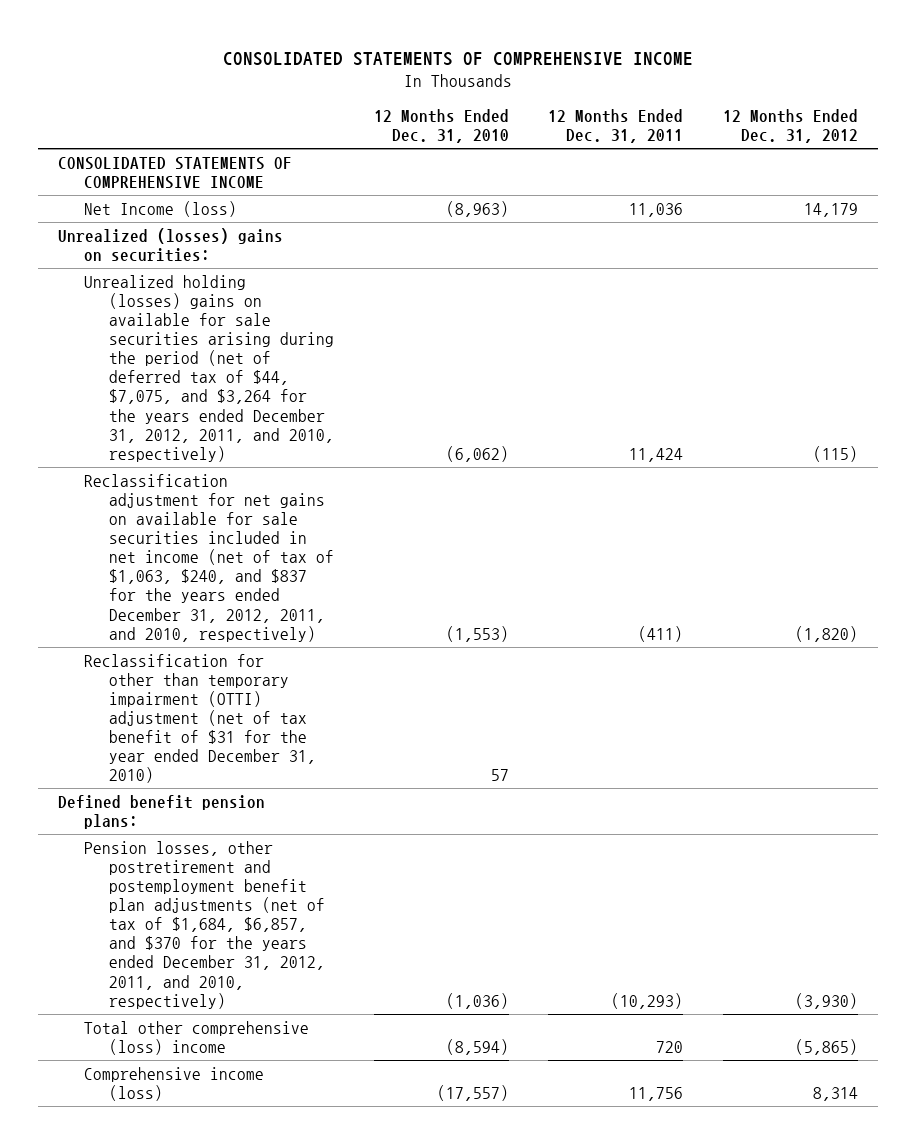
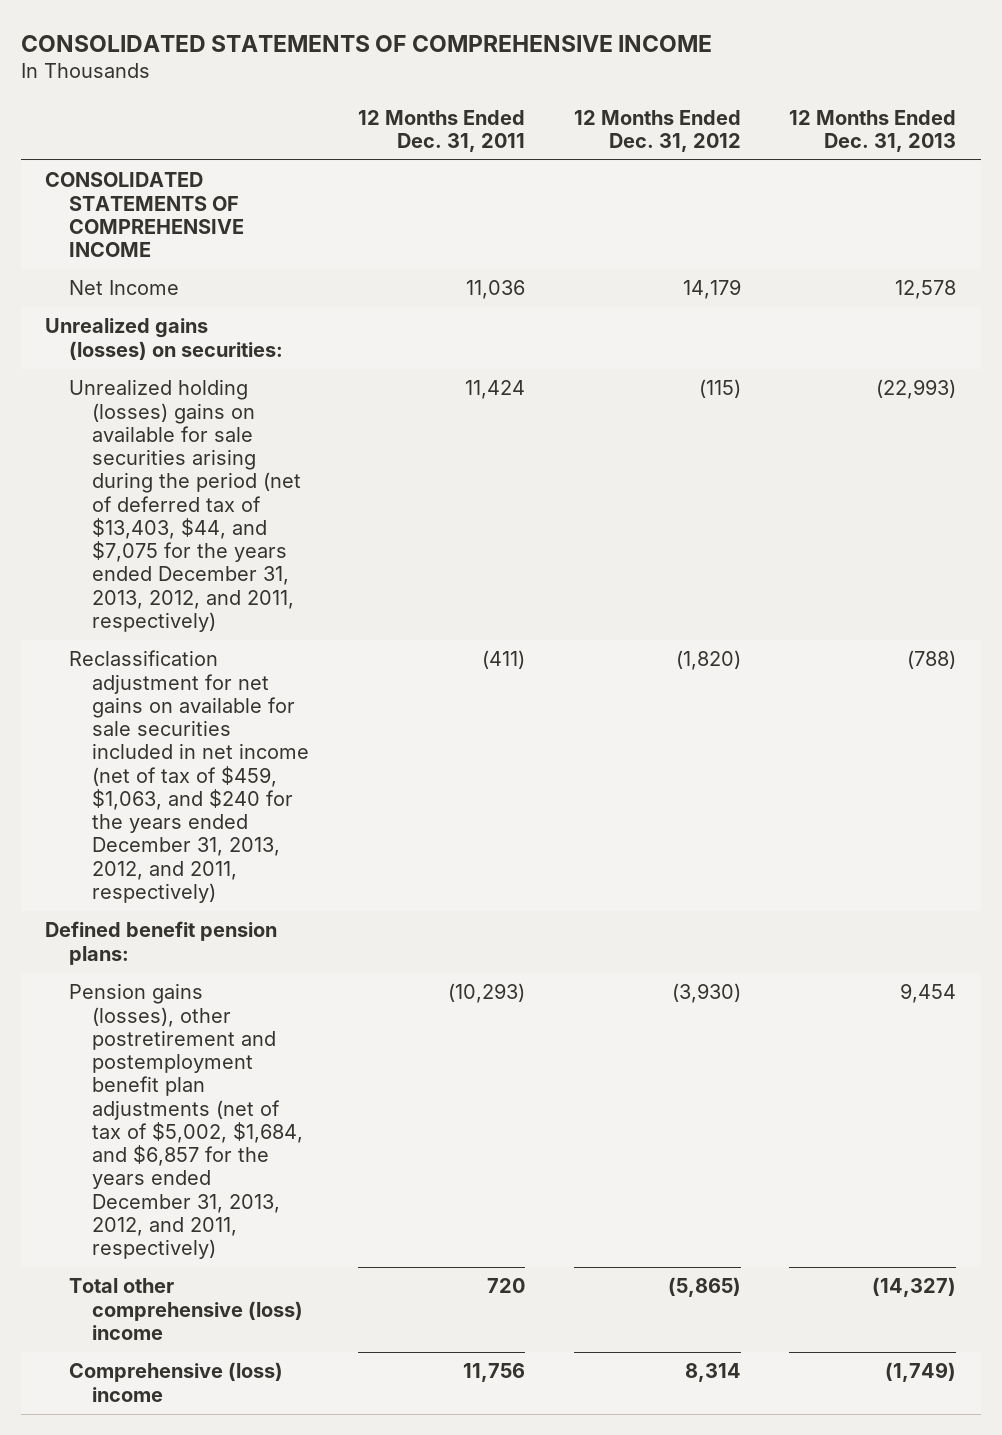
[373,109,509,144] 12 Months Ended Dec. 31, 2010 -> none
none -> [789,109,957,152] 12 Months Ended Dec. 31, 2013
[83,653,317,784] Reclassification for other than temporary impairment (OTTI) adjustment (net of tax benefit of $31 for the year ended December 31, 2010) -> none
[83,200,237,217] Net Income (loss) -> [68,280,179,296] Net Income
[58,227,284,262] Unrealized (losses) gains on securities: -> [45,318,283,360] Unrealized gains (losses) on securities:
[83,274,335,462] Unrealized holding (losses) gains on available for sale securities arising during the period (net of deferred tax of $44, $7,075, and $3,264 for the years ended December 31, 2012, 2011, and 2010, respectively) -> [68,379,302,632] Unrealized holding (losses) gains on available for sale securities arising during the period (net of deferred tax of $13,403, $44, and $7,075 for the years ended December 31, 2013, 2012, and 2011, respectively)
[83,473,335,642] Reclassification adjustment for net gains on available for sale securities included in net income (net of tax of $1,063, $240, and $837 for the years ended December 31, 2012, 2011, and 2010, respectively) -> [68,650,310,903] Reclassification adjustment for net gains on available for sale securities included in net income (net of tax of $459, $1,063, and $240 for the years ended December 31, 2013, 2012, and 2011, respectively)
[83,840,326,1009] Pension losses, other postretirement and postemployment benefit plan adjustments (net of tax of $1,684, $6,857, and $370 for the years ended December 31, 2012, 2011, and 2010, respectively) -> [68,983,304,1260] Pension gains (losses), other postretirement and postemployment benefit plan adjustments (net of tax of $5,002, $1,684, and $6,857 for the years ended December 31, 2013, 2012, and 2011, respectively)
[83,1066,264,1101] Comprehensive income (loss) -> [68,1362,283,1402] Comprehensive (loss) income

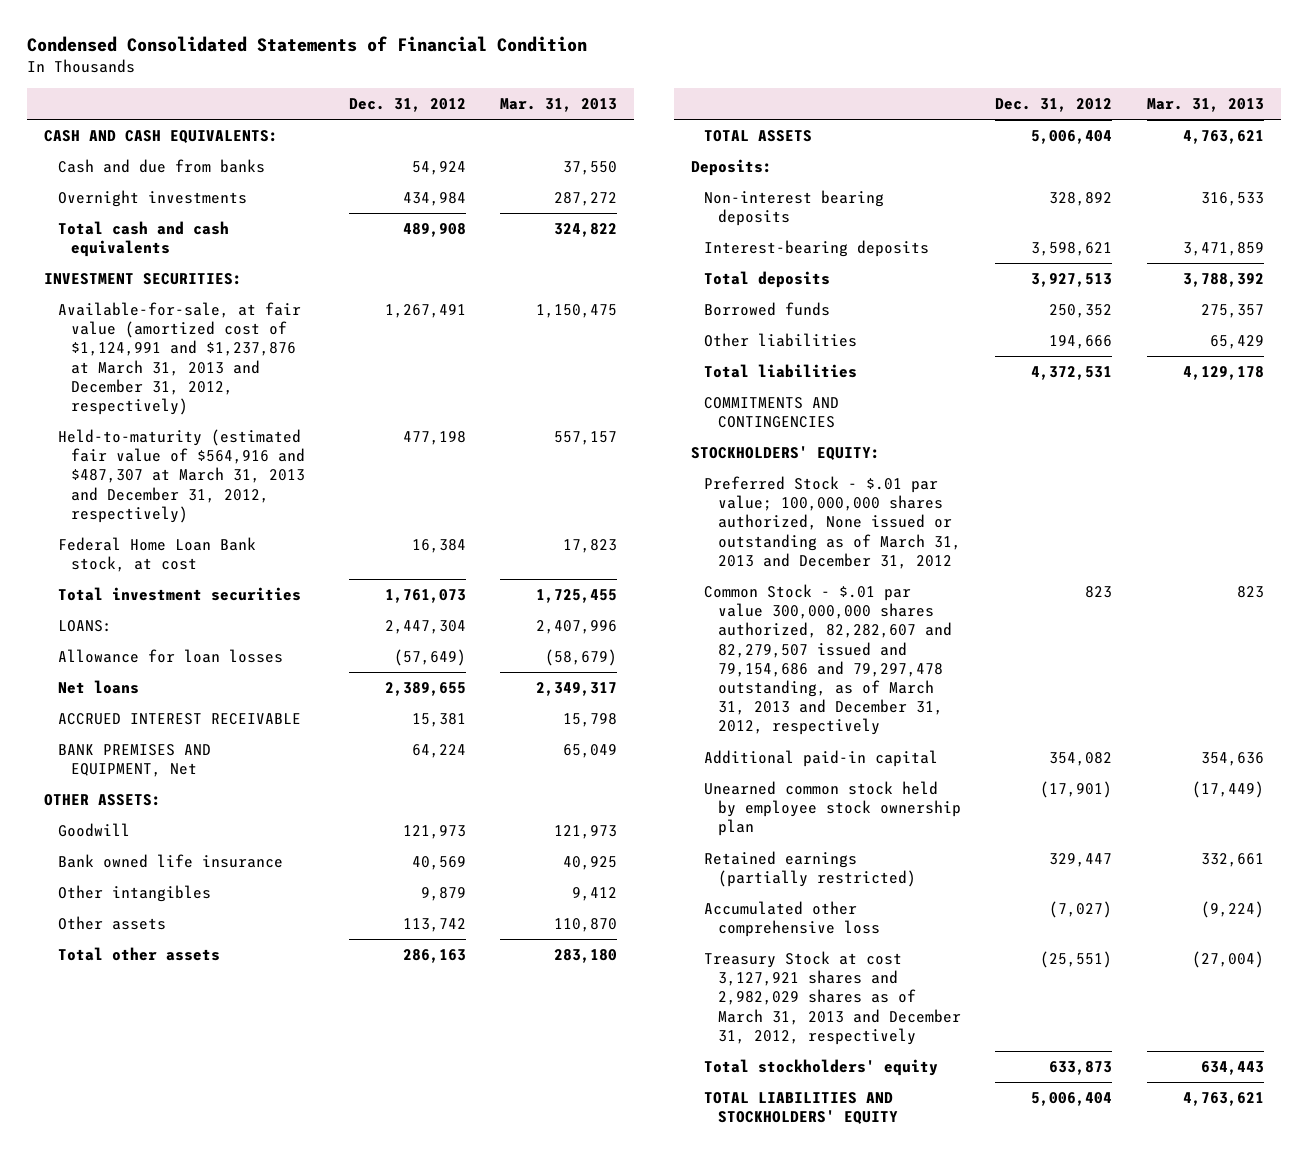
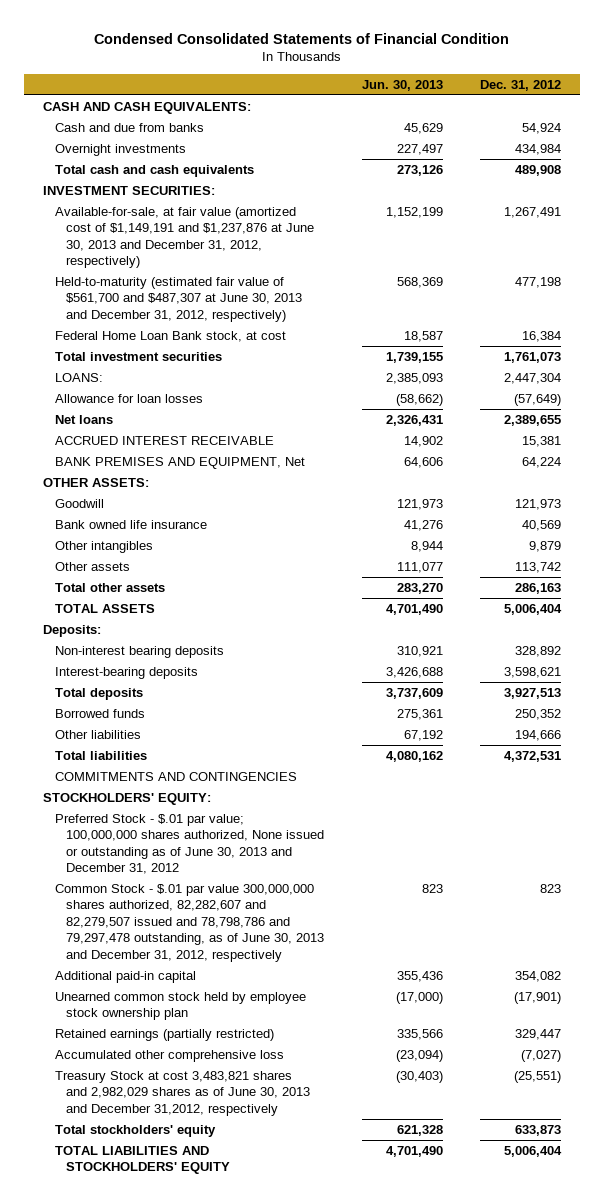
[500,98,618,113] Mar. 31, 2013 -> none
none -> [361,79,443,91] Jun. 30, 2013
[57,302,301,416] Available-for-sale, at fair value (amortized cost of $1,124,991 and $1,237,876 at March 31, 2013 and December 31, 2012, respectively) -> [54,206,315,269] Available-for-sale, at fair value (amortized cost of $1,149,191 and $1,237,876 at June 30, 2013 and December 31, 2012, respectively)
[57,429,305,523] Held-to-maturity (estimated fair value of $564,916 and $487,307 at March 31, 2013 and December 31, 2012, respectively) -> [54,276,303,322] Held-to-maturity (estimated fair value of $561,700 and $487,307 at June 30, 2013 and December 31, 2012, respectively)
[704,476,961,569] Preferred Stock - $.01 par value; 100,000,000 shares authorized, None issued or outstanding as of March 31, 2013 and December 31, 2012 -> [54,813,325,875] Preferred Stock - $.01 par value; 100,000,000 shares authorized, None issued or outstanding as of June 30, 2013 and December 31, 2012
[704,584,952,736] Common Stock - $.01 par value 300,000,000 shares authorized, 82,282,607 and 82,279,507 issued and 79,154,686 and 79,297,478 outstanding, as of March 31, 2013 and December 31, 2012, respectively -> [54,883,325,962] Common Stock - $.01 par value 300,000,000 shares authorized, 82,282,607 and 82,279,507 issued and 78,798,786 and 79,297,478 outstanding, as of June 30, 2013 and December 31, 2012, respectively
[704,951,961,1045] Treasury Stock at cost 3,127,921 shares and 2,982,029 shares as of March 31, 2013 and December 31, 2012, respectively -> [54,1070,311,1116] Treasury Stock at cost 3,483,821 shares and 2,982,029 shares as of June 30, 2013 and December 31,2012, respectively

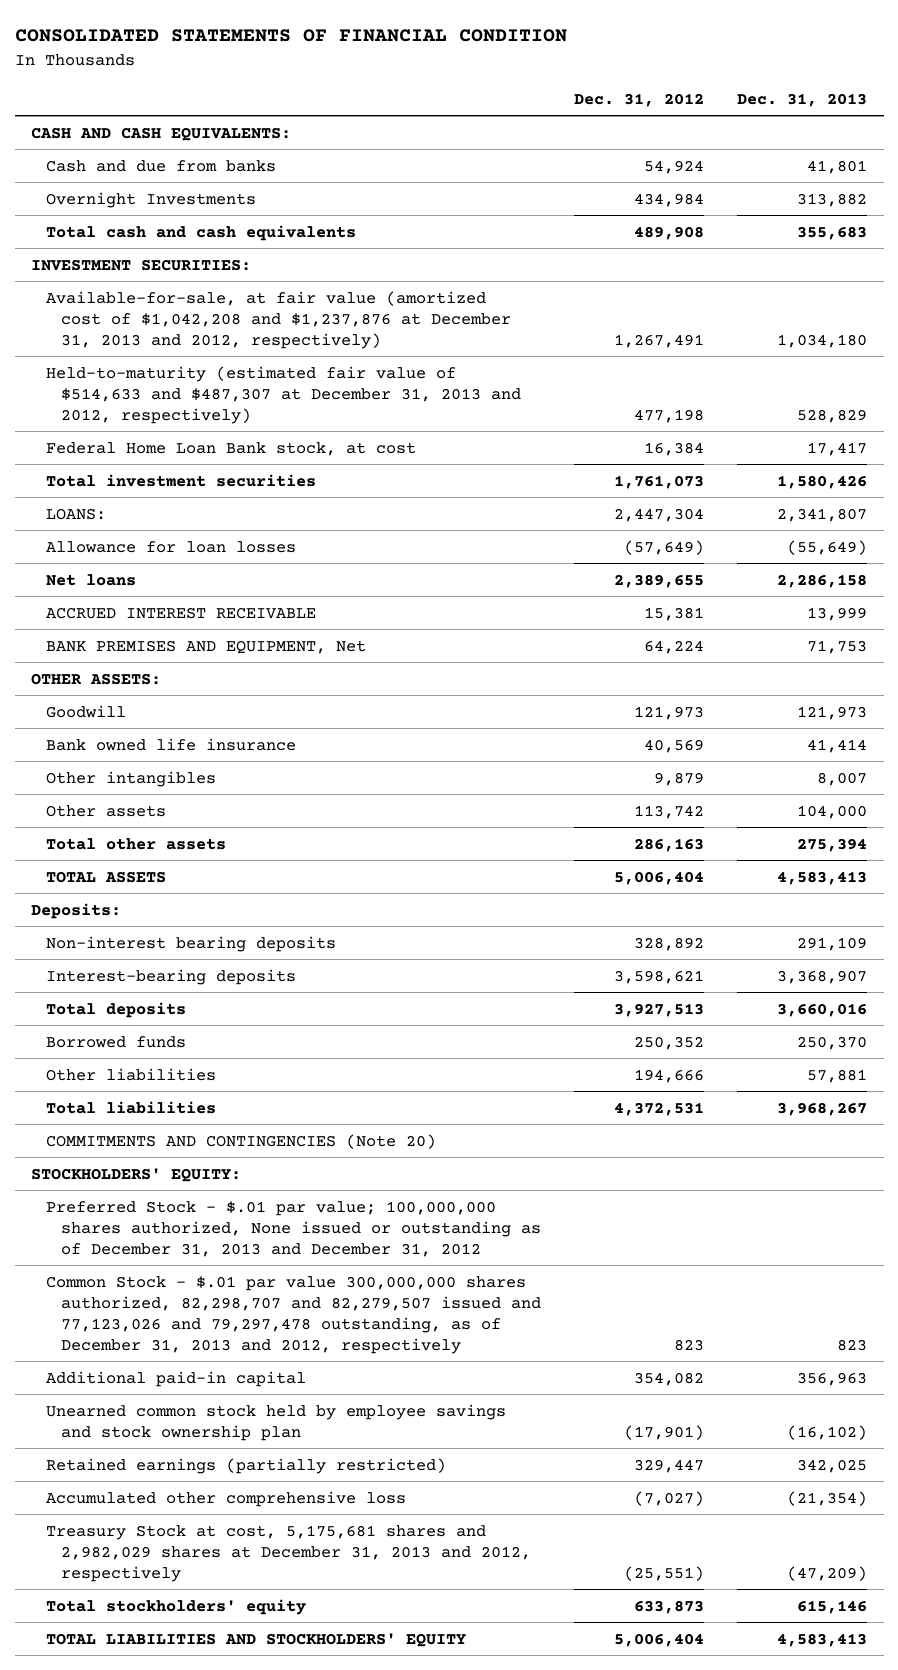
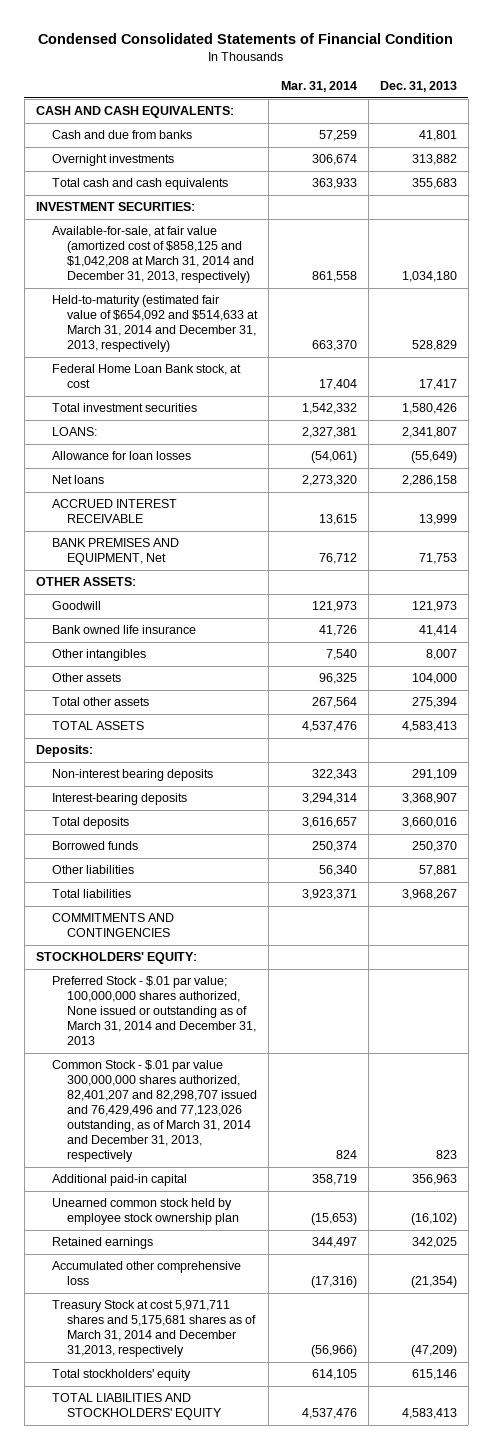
[14,29,567,43] CONSOLIDATED STATEMENTS OF FINANCIAL CONDITION -> [38,32,454,44] Condensed Consolidated Statements of Financial Condition
[574,92,705,107] Dec. 31, 2012 -> none
none -> [280,81,357,93] Mar. 31, 2014
[46,191,257,208] Overnight Investments -> [51,154,174,167] Overnight investments
[46,290,512,349] Available-for-sale, at fair value (amortized cost of $1,042,208 and $1,237,876 at December 31, 2013 and 2012, respectively) -> [51,226,255,284] Available-for-sale, at fair value (amortized cost of $858,125 and $1,042,208 at March 31, 2014 and December 31, 2013, respectively)
[46,365,522,424] Held-to-maturity (estimated fair value of $514,633 and $487,307 at December 31, 2013 and 2012, respectively) -> [51,295,259,353] Held-to-maturity (estimated fair value of $654,092 and $514,633 at March 31, 2014 and December 31, 2013, respectively)
[46,1133,437,1149] COMMITMENTS AND CONTINGENCIES (Note 20) -> [51,913,174,938] COMMITMENTS AND CONTINGENCIES
[46,1200,542,1257] Preferred Stock - $.01 par value; 100,000,000 shares authorized, None issued or outstanding as of December 31, 2013 and December 31, 2012 -> [51,976,257,1045] Preferred Stock - $.01 par value; 100,000,000 shares authorized, None issued or outstanding as of March 31, 2014 and December 31, 2013
[46,1275,542,1354] Common Stock - $.01 par value 300,000,000 shares authorized, 82,298,707 and 82,279,507 issued and 77,123,026 and 79,297,478 outstanding, as of December 31, 2013 and 2012, respectively -> [51,1060,258,1162] Common Stock - $.01 par value 300,000,000 shares authorized, 82,401,207 and 82,298,707 issued and 76,429,496 and 77,123,026 outstanding, as of March 31, 2014 and December 31, 2013, respectively
[46,1403,507,1441] Unearned common stock held by employee savings and stock ownership plan -> [51,1198,240,1226] Unearned common stock held by employee stock ownership plan
[46,1457,447,1474] Retained earnings (partially restricted) -> [51,1237,153,1250] Retained earnings
[46,1524,532,1582] Treasury Stock at cost, 5,175,681 shares and 2,982,029 shares at December 31, 2013 and 2012, respectively -> [51,1300,257,1358] Treasury Stock at cost 5,971,711 shares and 5,175,681 shares as of March 31, 2014 and December 31,2013, respectively

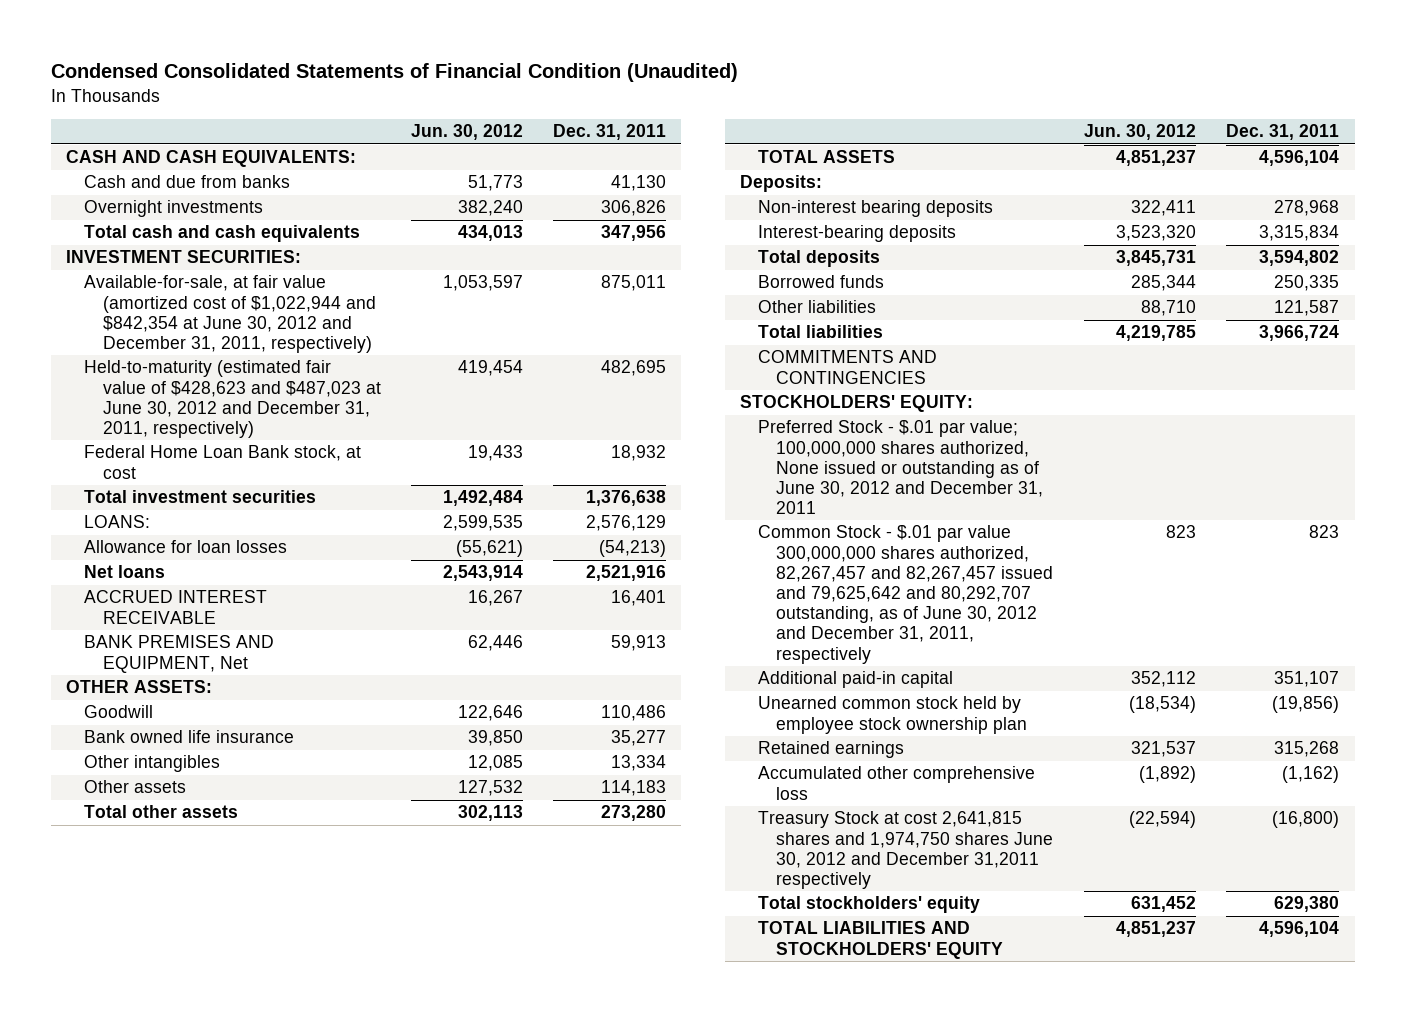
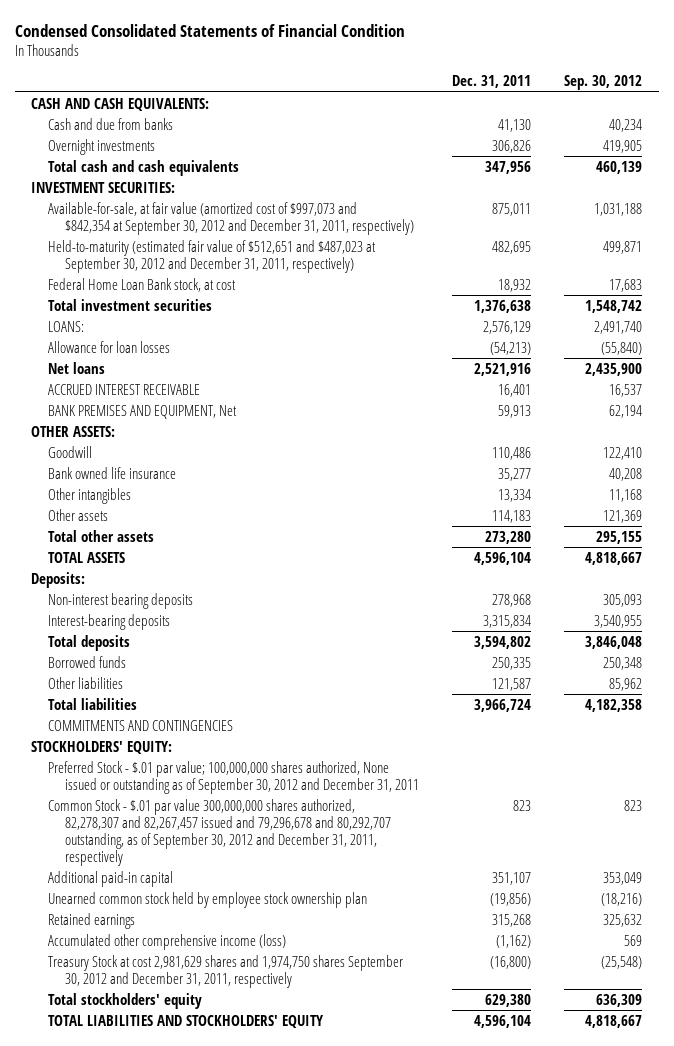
[51,63,739,83] Condensed Consolidated Statements of Financial Condition (Unaudited) -> [14,24,405,38] Condensed Consolidated Statements of Financial Condition
[410,124,523,141] Jun. 30, 2012 -> none
none -> [564,75,643,91] Sep. 30, 2012
[84,275,376,353] Available-for-sale, at fair value (amortized cost of $1,022,944 and $842,354 at June 30, 2012 and December 31, 2011, respectively) -> [48,201,415,235] Available-for-sale, at fair value (amortized cost of $997,073 and $842,354 at September 30, 2012 and December 31, 2011, respectively)
[84,360,381,438] Held-to-maturity (estimated fair value of $428,623 and $487,023 at June 30, 2012 and December 31, 2011, respectively) -> [48,239,377,273] Held-to-maturity (estimated fair value of $512,651 and $487,023 at September 30, 2012 and December 31, 2011, respectively)
[757,420,1044,515] Preferred Stock - $.01 par value; 100,000,000 shares authorized, None issued or outstanding as of June 30, 2012 and December 31, 2011 -> [48,760,420,794] Preferred Stock - $.01 par value; 100,000,000 shares authorized, None issued or outstanding as of September 30, 2012 and December 31, 2011
[757,525,1054,664] Common Stock - $.01 par value 300,000,000 shares authorized, 82,267,457 and 82,267,457 issued and 79,625,642 and 80,292,707 outstanding, as of June 30, 2012 and December 31, 2011, respectively -> [48,798,392,866] Common Stock - $.01 par value 300,000,000 shares authorized, 82,278,307 and 82,267,457 issued and 79,296,678 and 80,292,707 outstanding, as of September 30, 2012 and December 31, 2011, respectively
[757,766,1035,800] Accumulated other comprehensive loss -> [48,933,287,950] Accumulated other comprehensive income (loss)
[757,811,1054,889] Treasury Stock at cost 2,641,815 shares and 1,974,750 shares June 30, 2012 and December 31,2011 respectively -> [48,954,404,988] Treasury Stock at cost 2,981,629 shares and 1,974,750 shares September 30, 2012 and December 31, 2011, respectively

